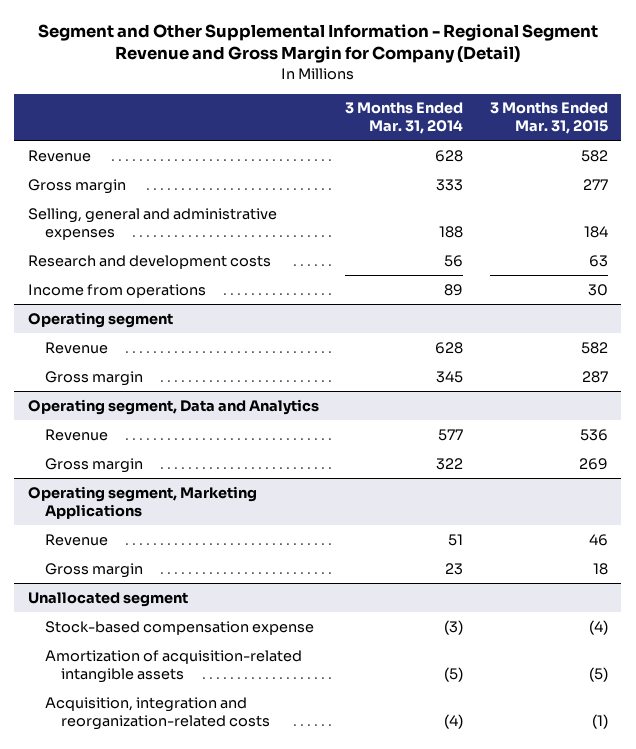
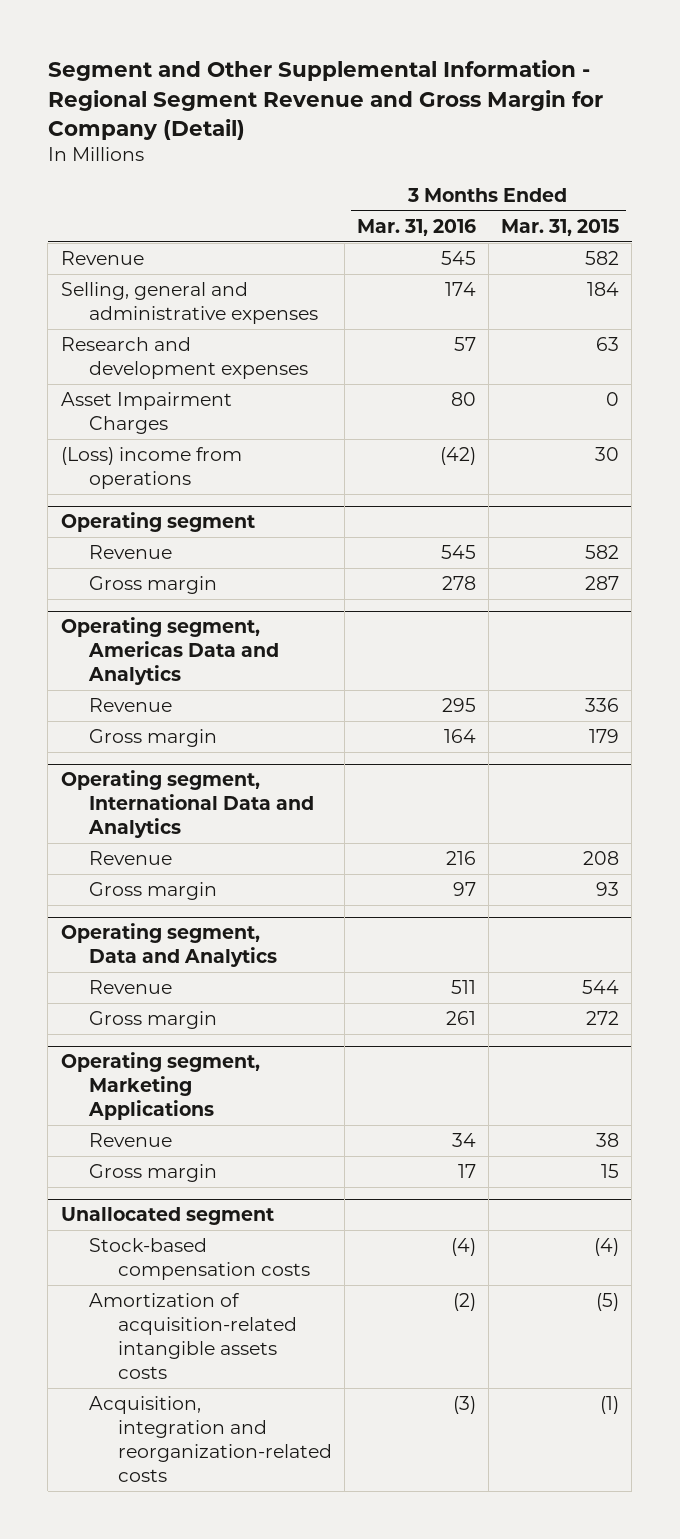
[345,102,464,135] 3 Months Ended Mar. 31, 2014 -> none
none -> [356,218,476,236] Mar. 31, 2016
[27,178,126,194] Gross margin -> none
[27,254,271,269] Research and development costs -> [60,336,309,379] Research and development expenses
none -> [60,391,232,434] Asset Impairment Charges
[27,283,206,298] Income from operations -> [60,446,242,489] (Loss) income from operations
none -> [60,616,280,685] Operating segment, Americas Data and Analytics
none -> [89,697,173,712] Revenue
none -> [89,728,218,747] Gross margin
none -> [60,769,315,838] Operating segment, International Data and Analytics
none -> [89,850,173,865] Revenue
none -> [89,881,218,900] Gross margin
[580,428,609,441] 536 -> [582,979,620,994] 544
[579,457,609,470] 269 -> [586,1010,620,1025] 272
[589,533,609,546] 46 -> [596,1132,620,1147] 38
[593,562,609,575] 18 -> [601,1163,620,1178] 15
[44,620,314,635] Stock-based compensation expense -> [89,1237,310,1280] Stock-based compensation costs
[44,649,302,683] Amortization of acquisition-related intangible assets -> [89,1292,297,1379] Amortization of acquisition-related intangible assets costs

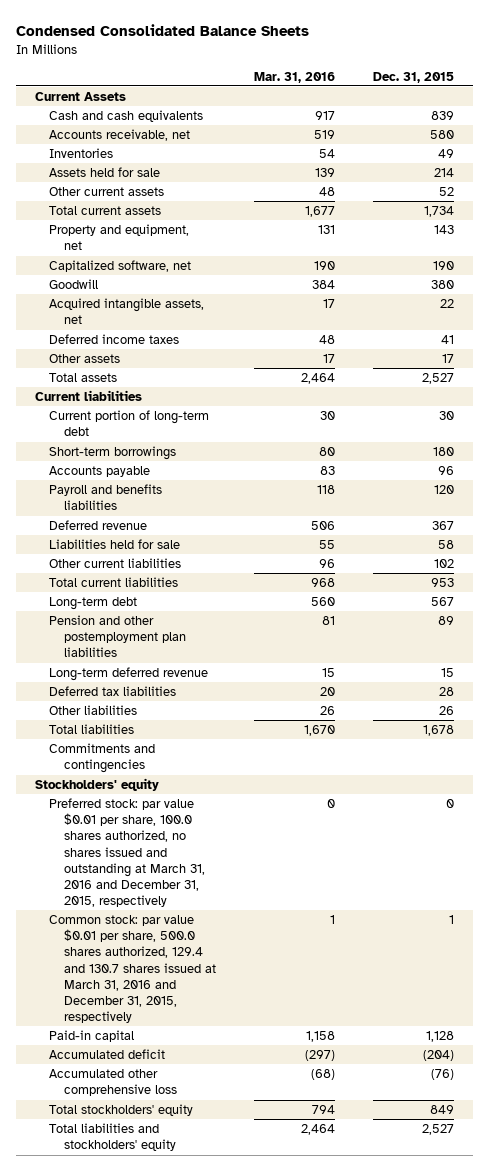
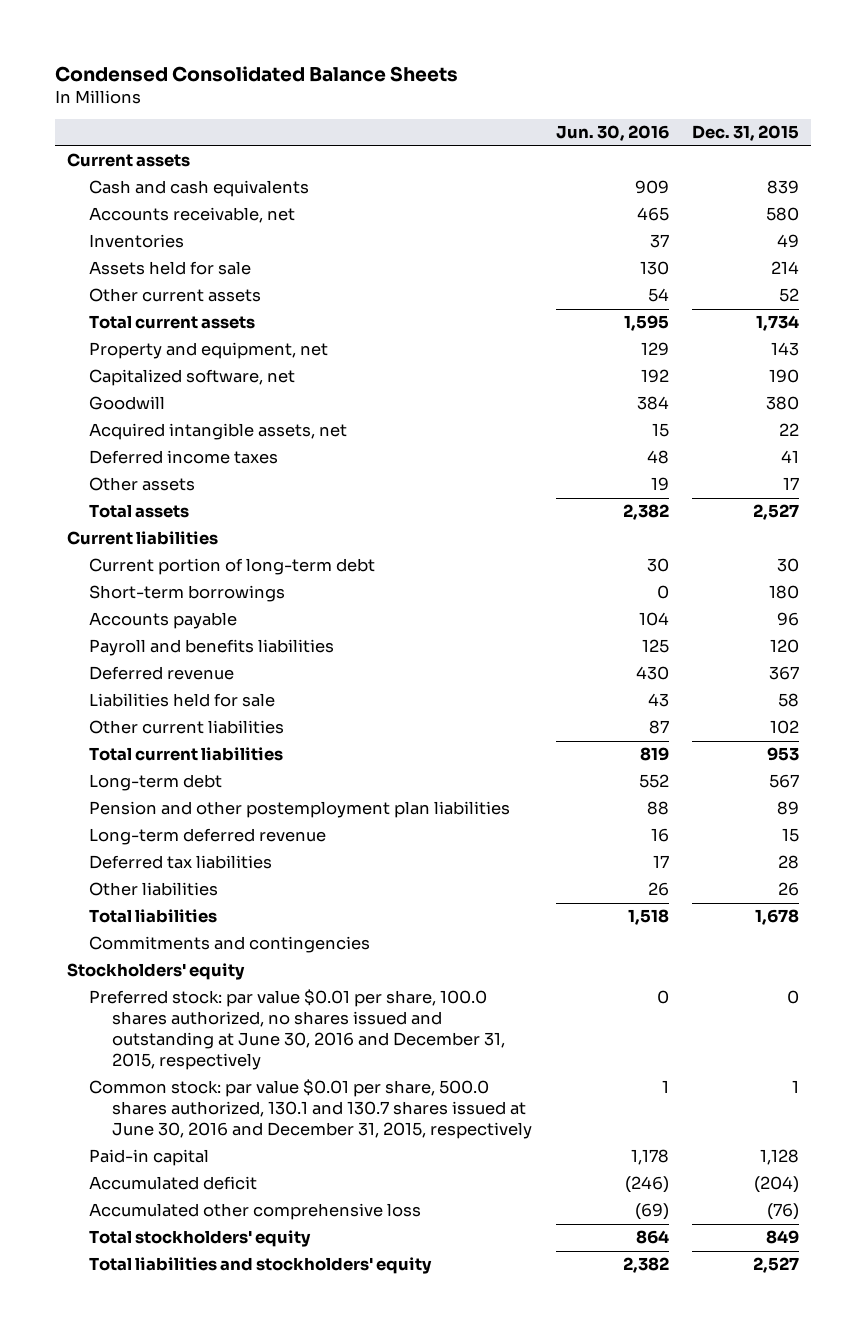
[254,71,336,83] Mar. 31, 2016 -> none
none -> [555,125,669,142] Jun. 30, 2016
[34,92,126,102] Current Assets -> [67,153,191,168] Current assets
[49,798,206,908] Preferred stock: par value $0.01 per share, 100.0 shares authorized, no shares issued and outstanding at March 31, 2016 and December 31, 2015, respectively -> [89,989,505,1071] Preferred stock: par value $0.01 per share, 100.0 shares authorized, no shares issued and outstanding at June 30, 2016 and December 31, 2015, respectively
[49,915,217,1024] Common stock: par value $0.01 per share, 500.0 shares authorized, 129.4 and 130.7 shares issued at March 31, 2016 and December 31, 2015, respectively -> [89,1079,532,1140] Common stock: par value $0.01 per share, 500.0 shares authorized, 130.1 and 130.7 shares issued at June 30, 2016 and December 31, 2015, respectively

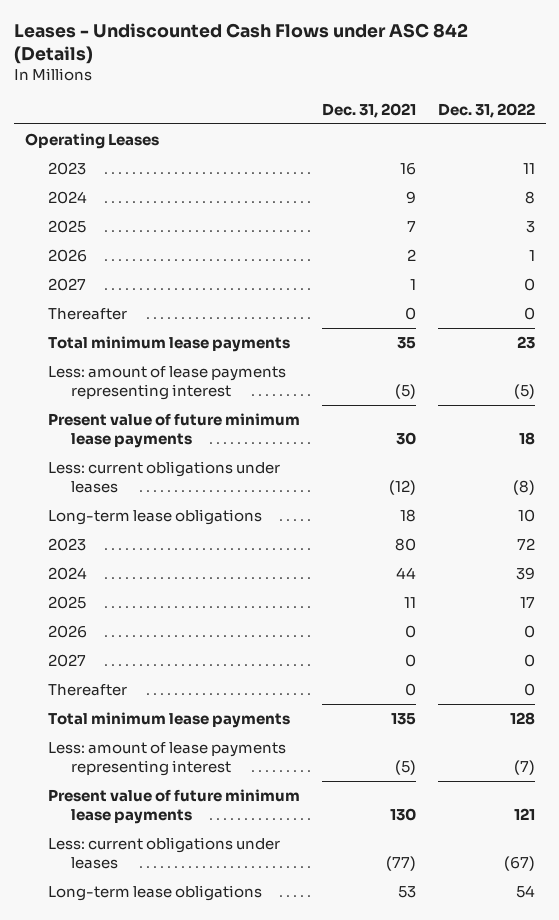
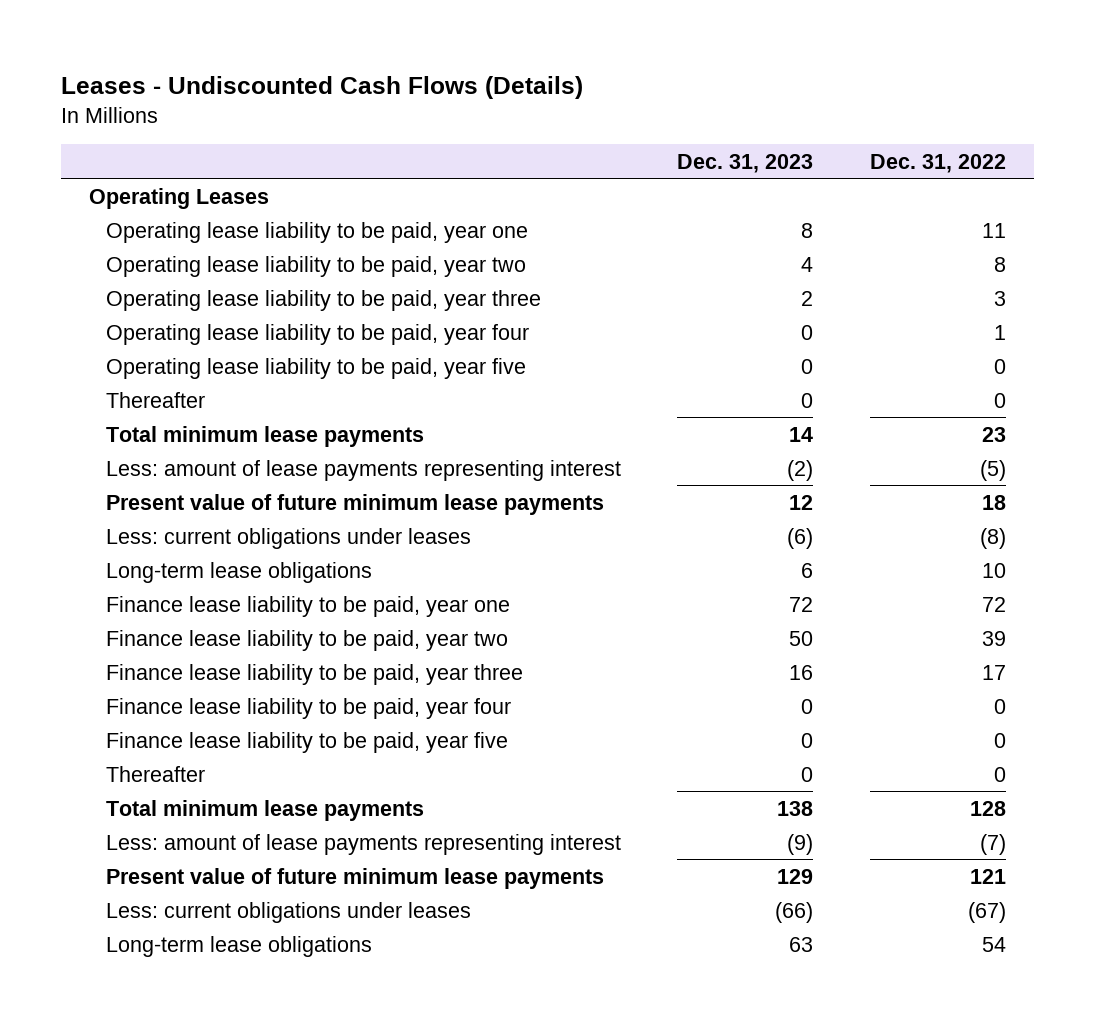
[13,22,468,65] Leases - Undiscounted Cash Flows under ASC 842 (Details) -> [60,75,583,99] Leases - Undiscounted Cash Flows (Details)
[321,103,416,119] Dec. 31, 2021 -> none
none -> [677,153,814,173] Dec. 31, 2023
[47,161,86,175] 2023 -> [105,221,528,243] Operating lease liability to be paid, year one
[47,190,87,204] 2024 -> [105,255,526,277] Operating lease liability to be paid, year two
[47,219,86,233] 2025 -> [105,289,541,311] Operating lease liability to be paid, year three
[47,248,87,262] 2026 -> [105,323,529,345] Operating lease liability to be paid, year four
[47,277,86,291] 2027 -> [105,357,526,379] Operating lease liability to be paid, year five
[47,537,86,551] 2023 -> [105,595,510,617] Finance lease liability to be paid, year one
[47,566,87,580] 2024 -> [105,629,508,651] Finance lease liability to be paid, year two
[47,595,86,609] 2025 -> [105,663,523,685] Finance lease liability to be paid, year three
[47,624,87,638] 2026 -> [105,697,511,719] Finance lease liability to be paid, year four
[47,653,86,667] 2027 -> [105,731,508,753] Finance lease liability to be paid, year five

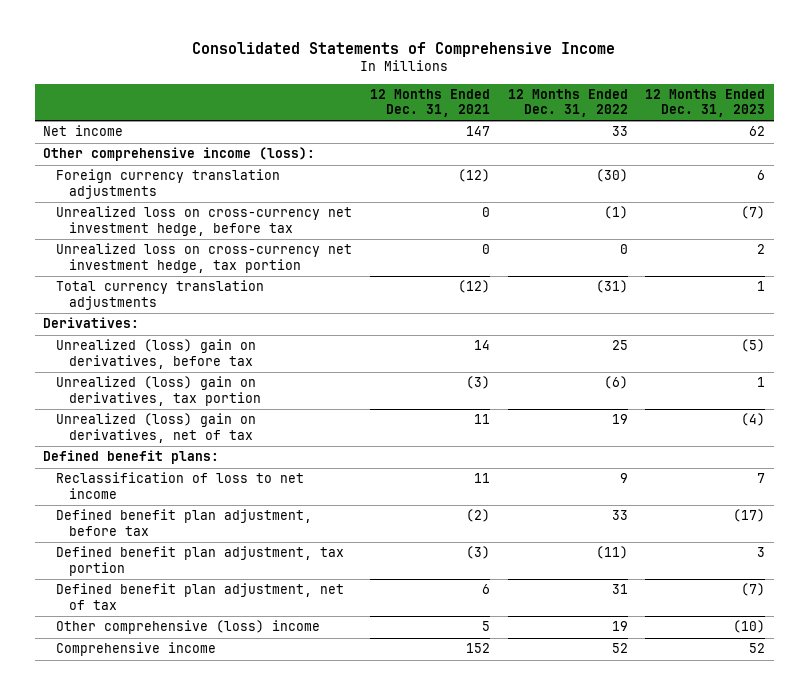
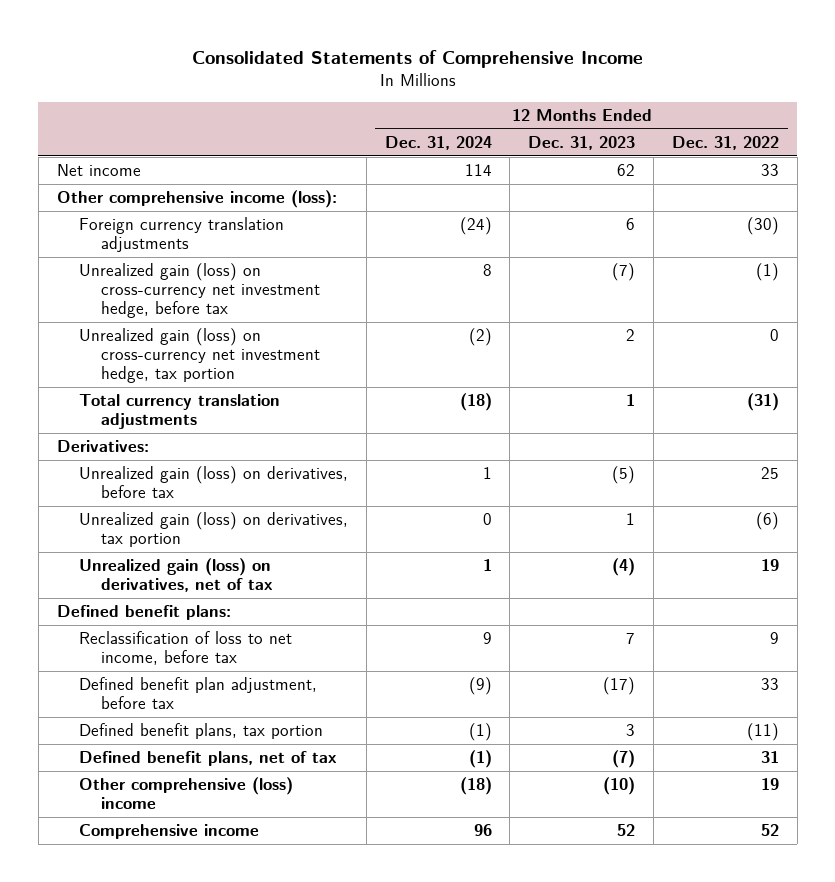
[369,88,490,118] 12 Months Ended Dec. 31, 2021 -> none
none -> [384,136,492,151] Dec. 31, 2024
[56,206,353,236] Unrealized loss on cross-currency net investment hedge, before tax -> [78,263,321,319] Unrealized gain (loss) on cross-currency net investment hedge, before tax
[56,243,353,273] Unrealized loss on cross-currency net investment hedge, tax portion -> [78,328,321,384] Unrealized gain (loss) on cross-currency net investment hedge, tax portion
[56,339,257,369] Unrealized (loss) gain on derivatives, before tax -> [78,466,348,499] Unrealized gain (loss) on derivatives, before tax
[56,376,262,406] Unrealized (loss) gain on derivatives, tax portion -> [78,512,348,548] Unrealized gain (loss) on derivatives, tax portion
[56,413,257,443] Unrealized (loss) gain on derivatives, net of tax -> [78,558,274,593] Unrealized gain (loss) on derivatives, net of tax
[56,472,305,499] Reclassification of loss to net income -> [78,631,292,666] Reclassification of loss to net income, before tax
[56,546,345,576] Defined benefit plan adjustment, tax portion -> [78,723,323,740] Defined benefit plans, tax portion
[56,583,345,610] Defined benefit plan adjustment, net of tax -> [78,751,337,767] Defined benefit plans, net of tax

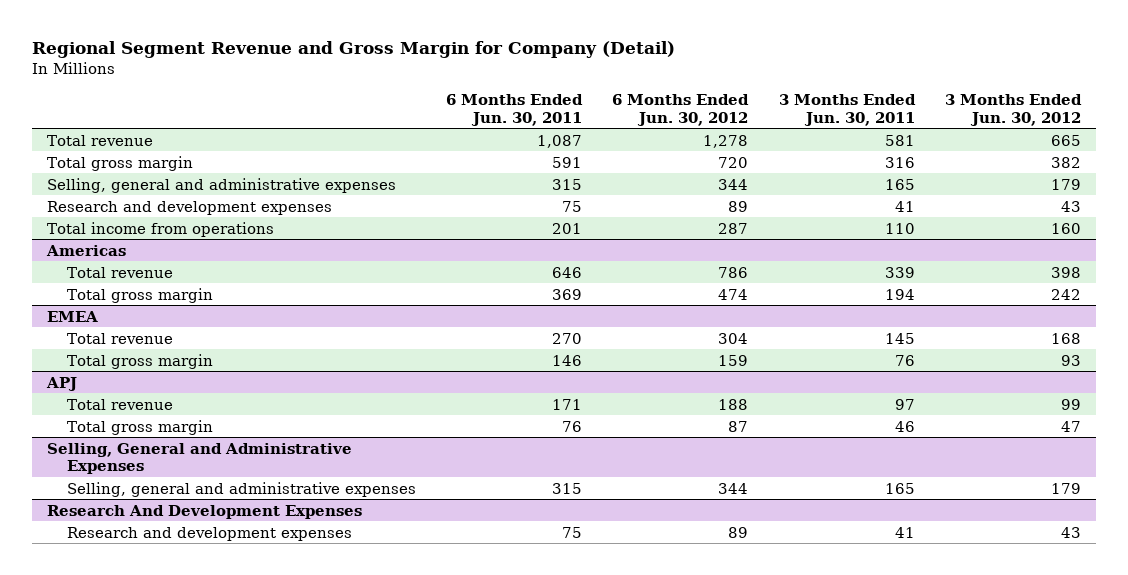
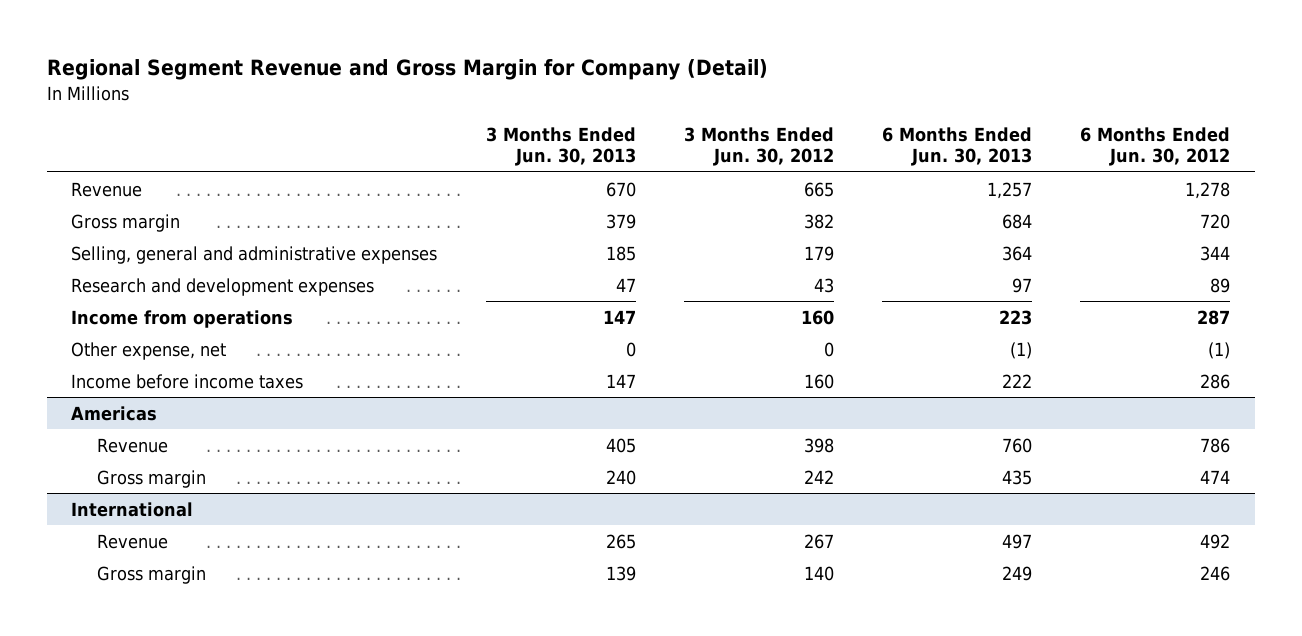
[446,93,584,126] 6 Months Ended Jun. 30, 2011 -> none
[778,93,916,126] 3 Months Ended Jun. 30, 2011 -> none
none -> [485,126,636,167] 3 Months Ended Jun. 30, 2013
none -> [882,126,1033,167] 6 Months Ended Jun. 30, 2013
[46,134,153,146] Total revenue -> [71,181,143,197] Revenue
[46,155,193,171] Total gross margin -> [71,213,181,232] Gross margin
[46,221,274,237] Total income from operations -> [71,309,294,328] Income from operations
none -> [71,341,227,360] Other expense, net
none -> [71,373,304,389] Income before income taxes
[46,310,98,322] EMEA -> none
[45,376,77,391] APJ -> none
[67,398,174,410] Total revenue -> none
[67,419,214,435] Total gross margin -> none
[46,442,352,475] Selling, General and Administrative Expenses -> none
[67,481,417,497] Selling, general and administrative expenses -> none
[46,504,362,519] Research And Development Expenses -> none
[67,526,353,541] Research and development expenses -> none
[67,266,174,278] Total revenue -> [97,437,169,453] Revenue
[67,287,214,303] Total gross margin -> [97,469,207,488] Gross margin
none -> [71,501,194,517] International
[67,332,174,344] Total revenue -> [97,533,169,549] Revenue
[718,332,749,344] 304 -> [1200,533,1231,549] 492
[1050,332,1081,344] 168 -> [803,533,834,549] 267
[67,353,214,369] Total gross margin -> [97,565,207,584] Gross margin
[718,354,749,366] 159 -> [1200,565,1231,581] 246
[1060,354,1081,366] 93 -> [803,565,834,581] 140

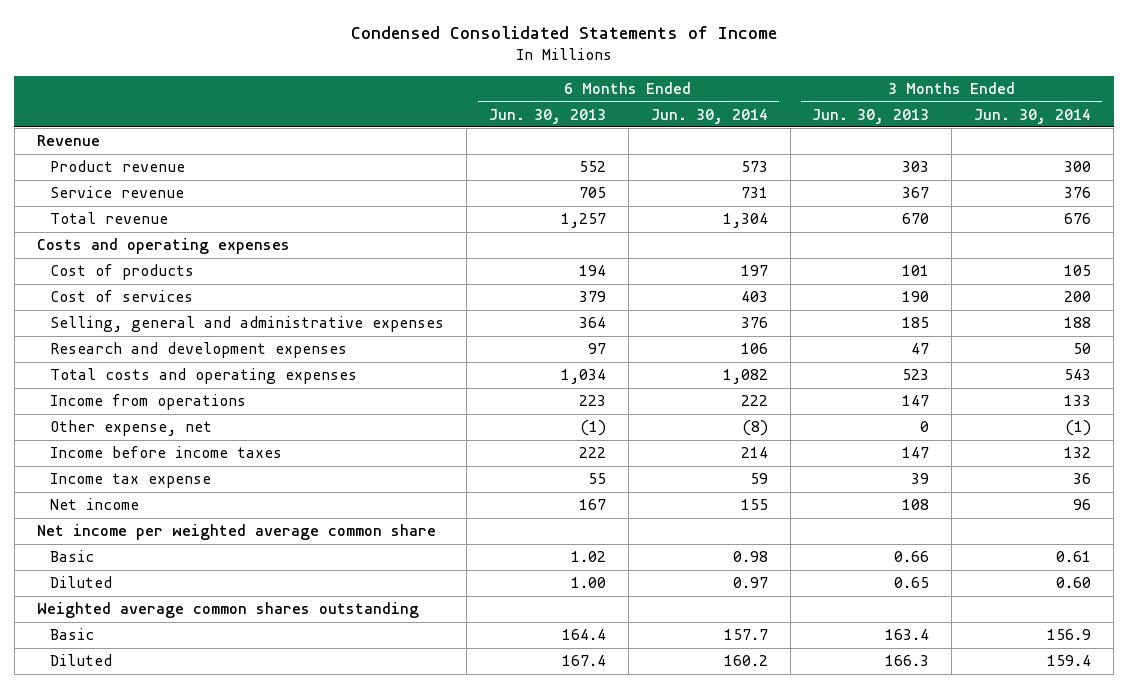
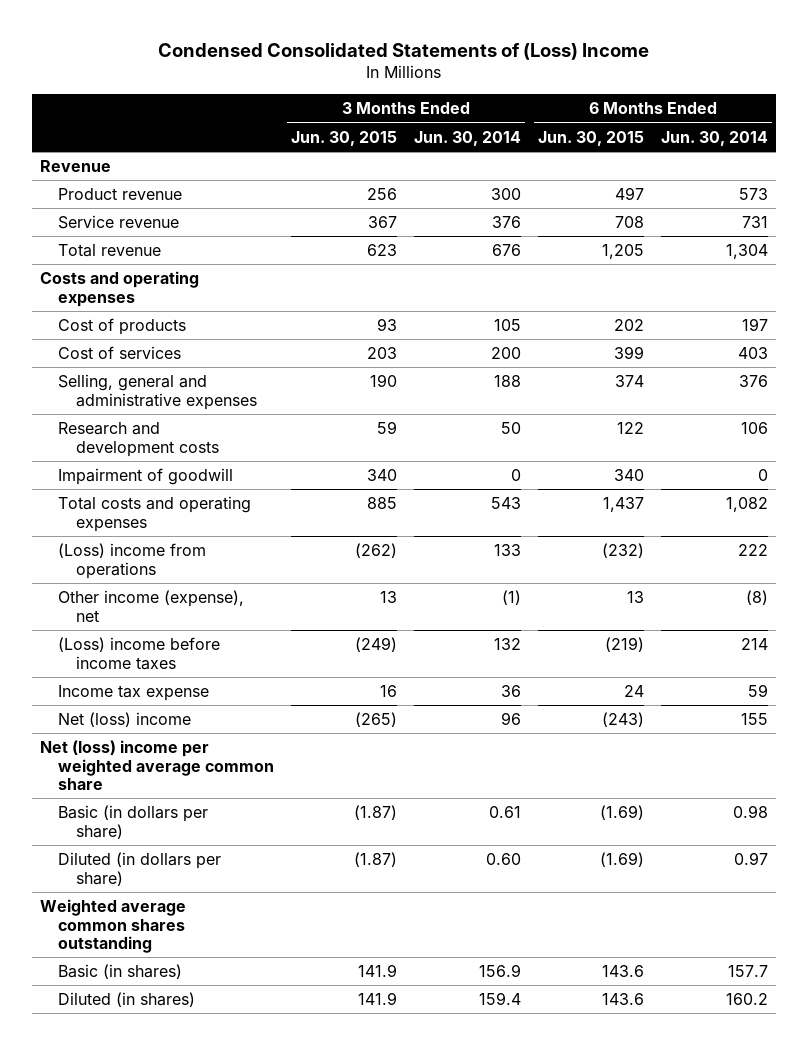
[350,25,777,39] Condensed Consolidated Statements of Income -> [158,42,650,60] Condensed Consolidated Statements of (Loss) Income
[488,108,606,124] Jun. 30, 2013 -> none
[812,108,930,124] Jun. 30, 2013 -> none
none -> [291,130,398,146] Jun. 30, 2015
none -> [537,130,644,146] Jun. 30, 2015
[50,342,348,359] Research and development expenses -> [58,422,220,457] Research and development costs
none -> [58,468,234,486] Impairment of goodwill
[50,394,247,411] Income from operations -> [58,543,207,579] (Loss) income from operations
[50,420,213,437] Other expense, net -> [58,590,245,622] Other income (expense), net
[50,446,283,459] Income before income taxes -> [58,637,221,670] (Loss) income before income taxes
[50,498,140,511] Net income -> [58,712,192,728] Net (loss) income
[36,524,436,541] Net income per weighted average common share -> [40,740,275,791] Net (loss) income per weighted average common share
[50,550,95,563] Basic -> [58,805,209,839] Basic (in dollars per share)
[50,576,113,589] Diluted -> [58,852,222,886] Diluted (in dollars per share)
[50,628,95,641] Basic -> [58,964,183,980] Basic (in shares)
[50,654,113,667] Diluted -> [58,992,196,1008] Diluted (in shares)

